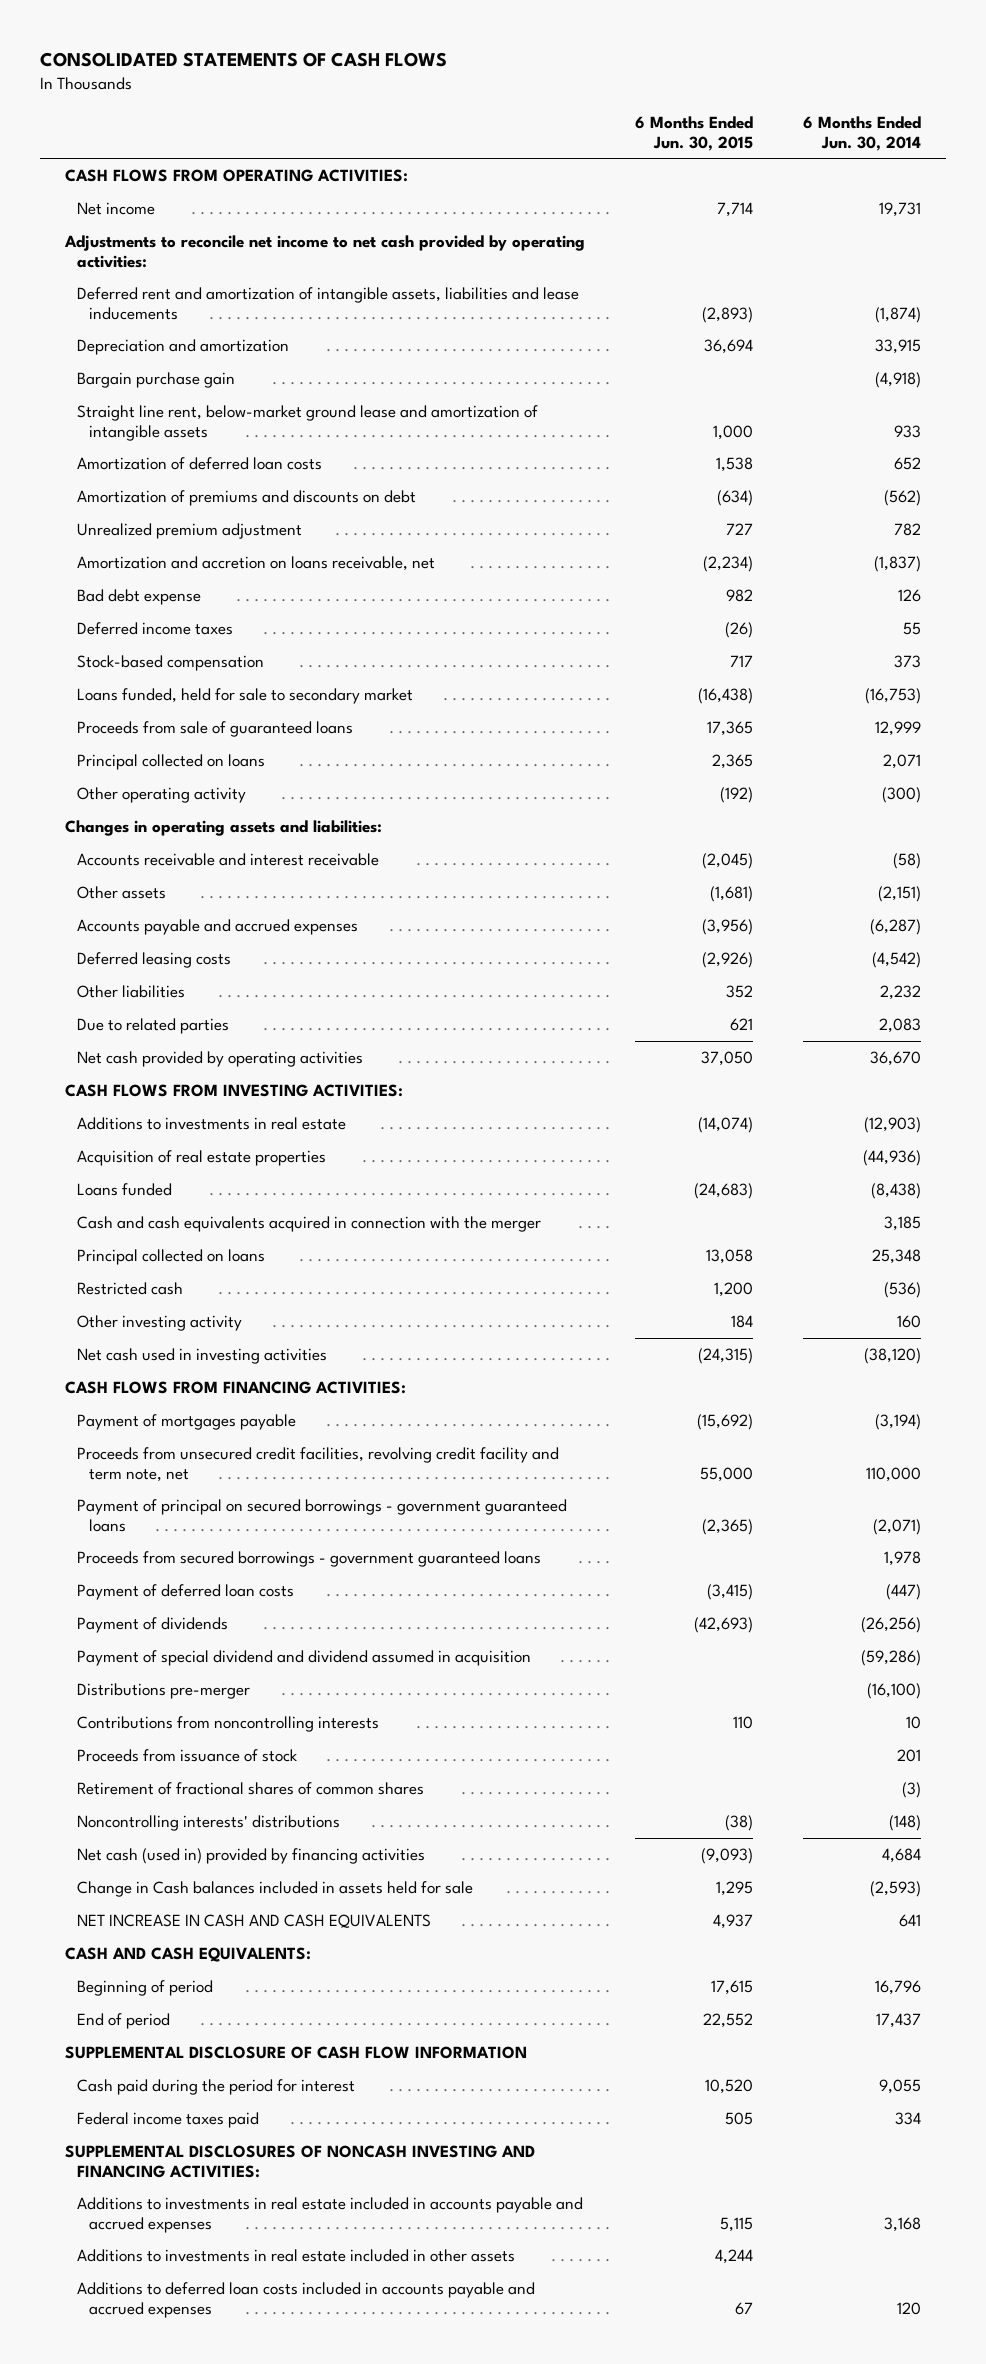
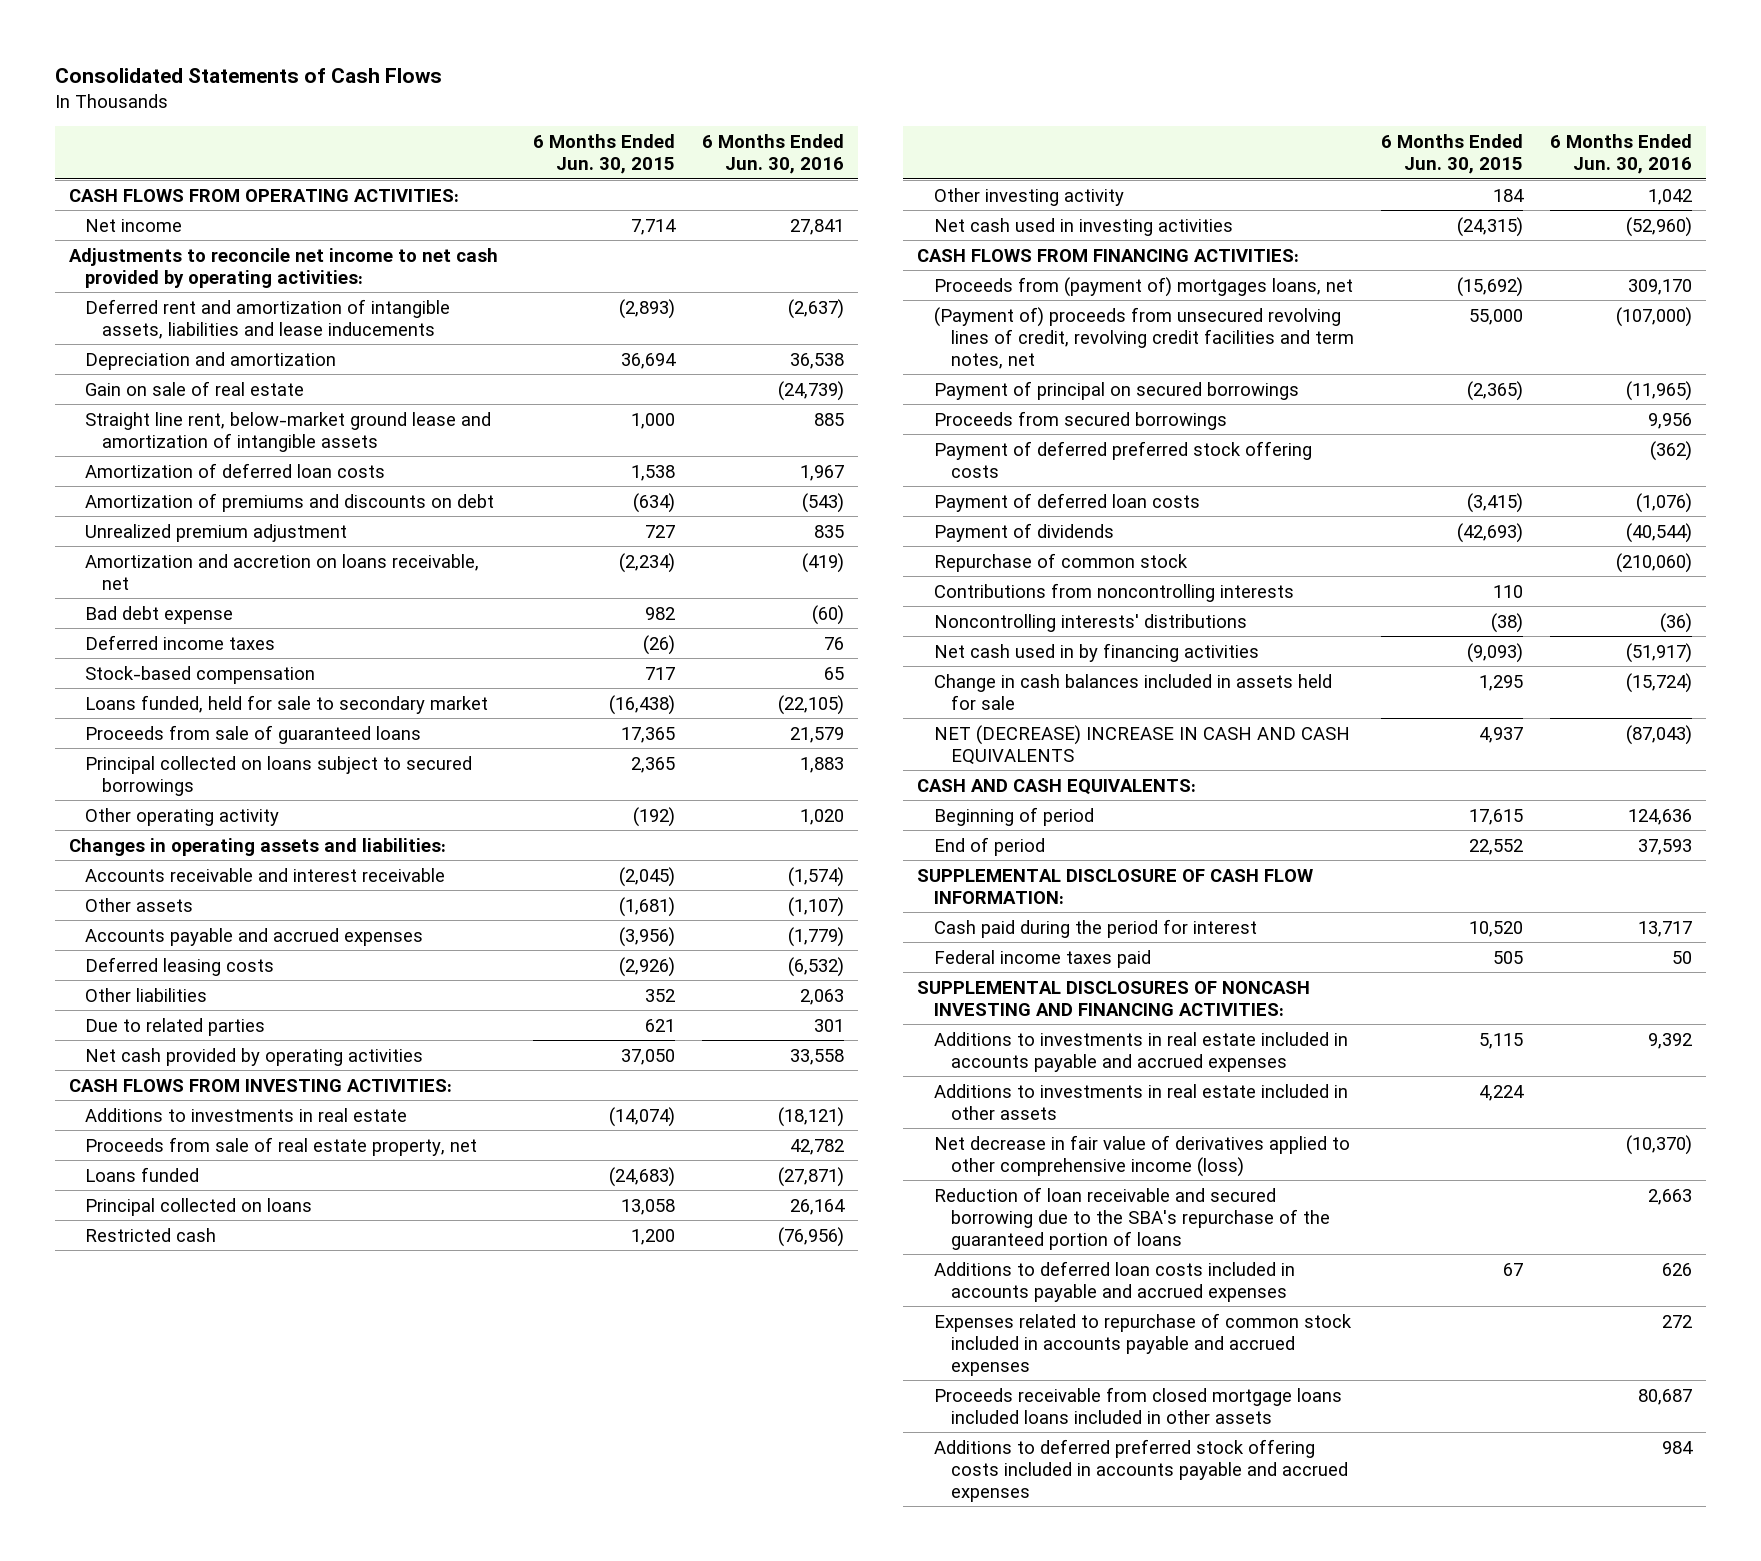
[39,52,447,68] CONSOLIDATED STATEMENTS OF CASH FLOWS -> [55,68,443,84] Consolidated Statements of Cash Flows
[803,115,922,151] 6 Months Ended Jun. 30, 2014 -> none
none -> [702,133,845,174] 6 Months Ended Jun. 30, 2016
[76,371,235,388] Bargain purchase gain -> none
none -> [85,380,305,396] Gain on sale of real estate
[76,753,265,770] Principal collected on loans -> [85,755,473,796] Principal collected on loans subject to secured borrowings
[76,1149,326,1166] Acquisition of real estate properties -> none
none -> [85,1136,478,1156] Proceeds from sale of real estate property, net
[76,1215,541,1232] Cash and cash equivalents acquired in connection with the merger -> none
[76,1413,296,1430] Payment of mortgages payable -> [933,276,1353,297] Proceeds from (payment of) mortgages loans, net
[76,1446,559,1482] Proceeds from unsecured credit facilities, revolving credit facility and term note, net -> [933,306,1354,369] (Payment of) proceeds from unsecured revolving lines of credit, revolving credit facilities and term notes, net
[76,1498,567,1532] Payment of principal on secured borrowings - government guaranteed loans -> [933,380,1299,400] Payment of principal on secured borrowings
[76,1550,541,1567] Proceeds from secured borrowings - government guaranteed loans -> [933,410,1227,430] Proceeds from secured borrowings
none -> [933,440,1312,478] Payment of deferred preferred stock offering costs
[76,1649,531,1666] Payment of special dividend and dividend assumed in acquisition -> none
[76,1682,250,1699] Distributions pre-merger -> none
none -> [933,552,1188,572] Repurchase of common stock
[76,1748,297,1762] Proceeds from issuance of stock -> none
[76,1781,424,1795] Retirement of fractional shares of common shares -> none
[76,1847,425,1864] Net cash (used in) provided by financing activities -> [933,642,1259,662] Net cash used in by financing activities
[76,1880,473,1897] Change in Cash balances included in assets held for sale -> [933,673,1332,710] Change in cash balances included in assets held for sale
[76,1913,431,1928] NET INCREASE IN CASH AND CASH EQUIVALENTS -> [933,724,1350,765] NET (DECREASE) INCREASE IN CASH AND CASH EQUIVALENTS
[64,2045,527,2059] SUPPLEMENTAL DISCLOSURE OF CASH FLOW INFORMATION -> [917,868,1314,904] SUPPLEMENTAL DISCLOSURE OF CASH FLOW INFORMATION:
[715,2248,754,2264] 4,244 -> [1479,1084,1525,1101] 4,224
none -> [933,1134,1350,1177] Net decrease in fair value of derivatives applied to other comprehensive income (loss)
none -> [933,1186,1330,1250] Reduction of loan receivable and secured borrowing due to the SBA's repurchase of the guaranteed portion of loans
none -> [933,1312,1352,1376] Expenses related to repurchase of common stock included in accounts payable and accrued expenses
none -> [933,1386,1342,1424] Proceeds receivable from closed mortgage loans included loans included in other assets
none -> [933,1438,1348,1502] Additions to deferred preferred stock offering costs included in accounts payable and accrued expenses

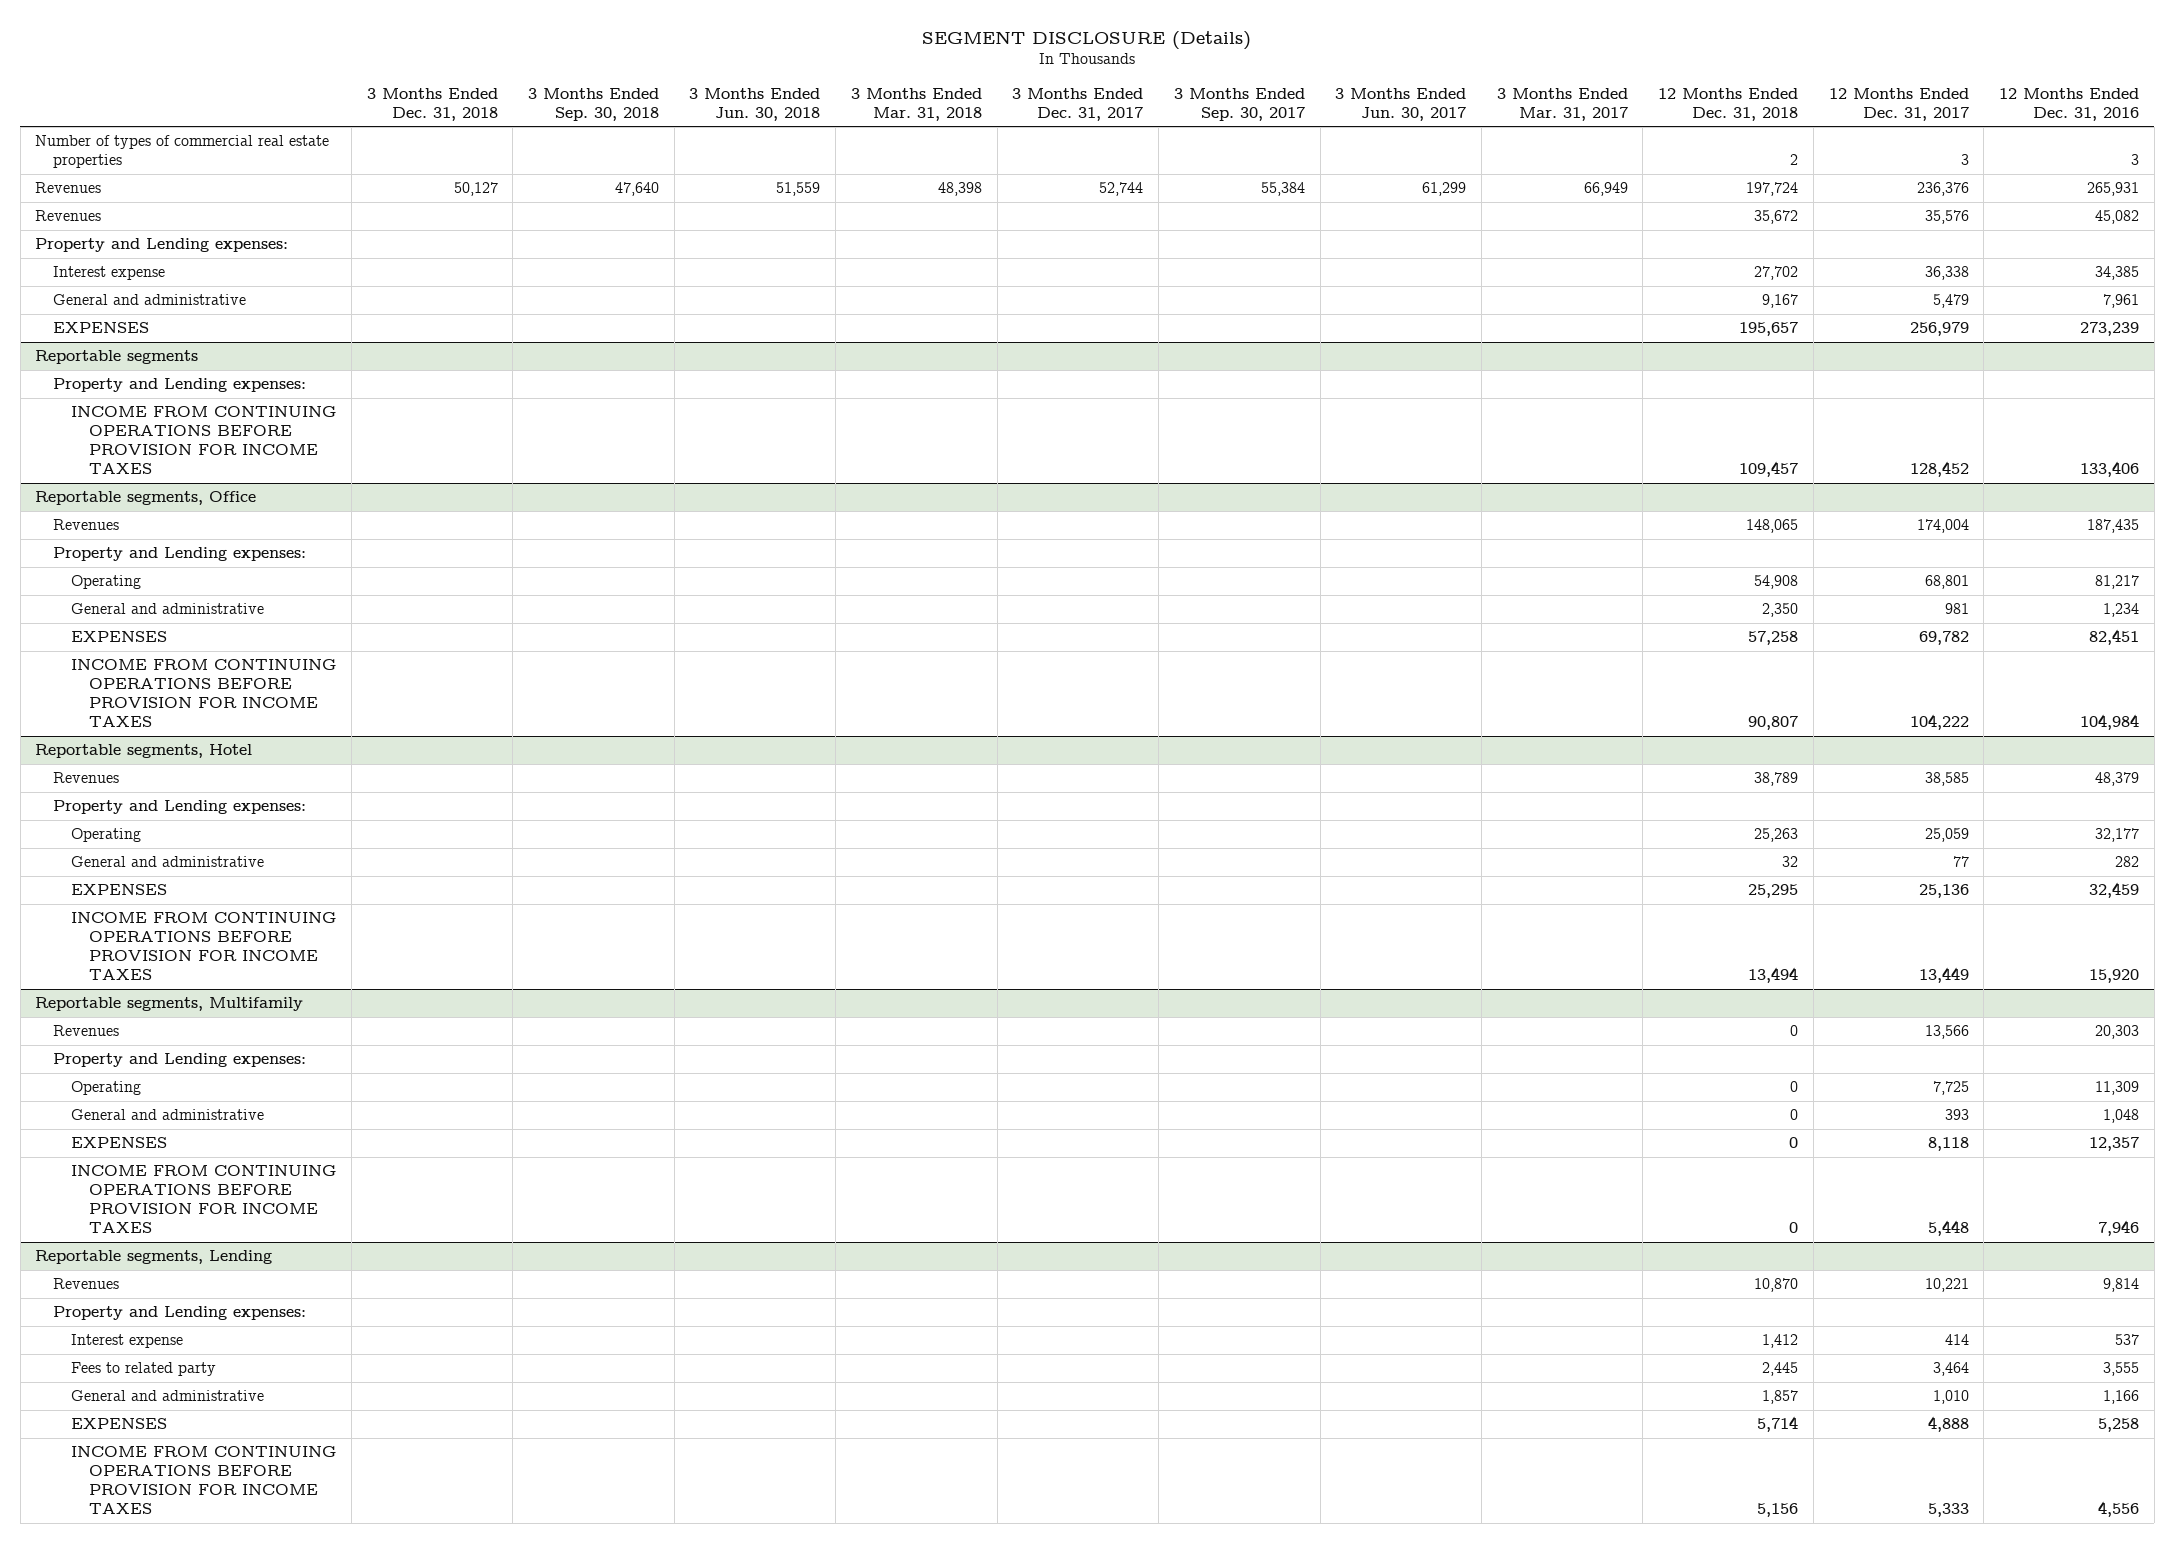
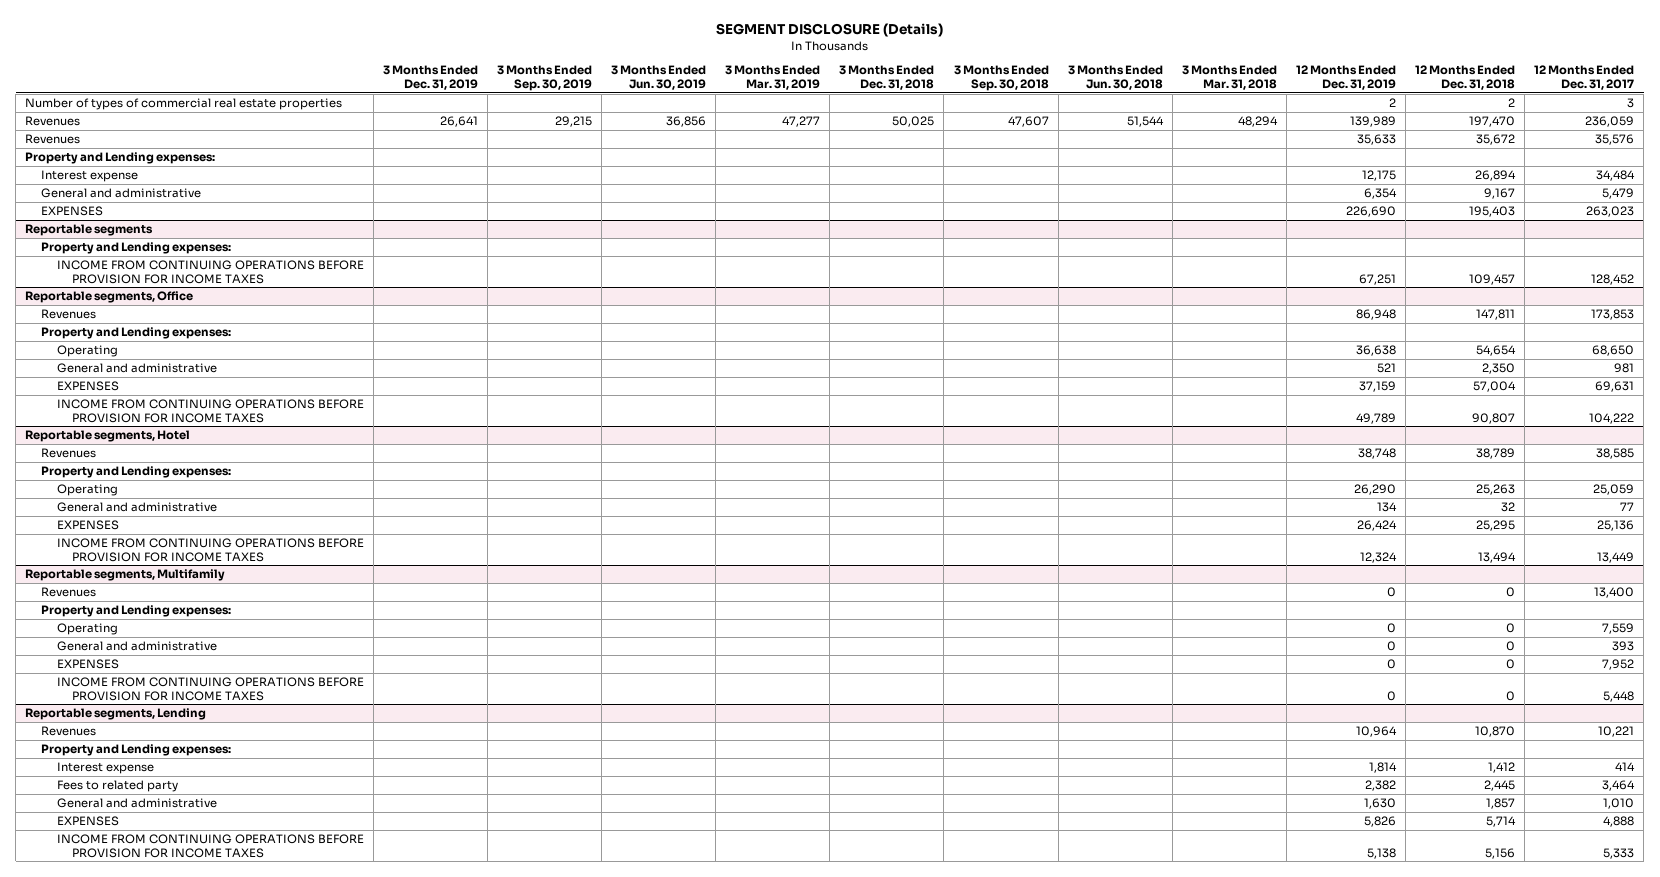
[1012,87,1144,121] 3 Months Ended Dec. 31, 2017 -> none
[1173,87,1305,121] 3 Months Ended Sep. 30, 2017 -> none
[1335,87,1467,121] 3 Months Ended Jun. 30, 2017 -> none
[1496,87,1628,121] 3 Months Ended Mar. 31, 2017 -> none
[1998,87,2139,121] 12 Months Ended Dec. 31, 2016 -> none
none -> [382,65,478,90] 3 Months Ended Dec. 31, 2019
none -> [496,65,592,91] 3 Months Ended Sep. 30, 2019
none -> [611,65,707,90] 3 Months Ended Jun. 30, 2019
none -> [725,65,821,90] 3 Months Ended Mar. 31, 2019
none -> [1296,65,1397,90] 12 Months Ended Dec. 31, 2019
[453,182,498,197] 50,127 -> [892,116,935,128] 50,025
[615,182,660,197] 47,640 -> [1007,116,1049,128] 47,607
[776,182,821,197] 51,559 -> [1126,116,1164,128] 51,544
[937,182,982,197] 48,398 -> [1237,116,1278,128] 48,294
[1746,182,1799,197] 197,724 -> [1469,116,1516,128] 197,470
[1916,182,1969,197] 236,376 -> [1585,116,1635,128] 236,059
[1754,266,1799,281] 27,702 -> [1475,170,1517,182] 26,894
[1924,266,1969,281] 36,338 -> [1596,170,1636,182] 34,484
[1739,322,1799,337] 195,657 -> [1469,206,1516,218] 195,403
[1909,322,1969,337] 256,979 -> [1586,206,1635,218] 263,023
[1746,519,1799,534] 148,065 -> [1476,309,1516,321] 147,811
[1916,519,1969,534] 174,004 -> [1591,309,1635,321] 173,853
[1754,575,1799,590] 54,908 -> [1476,345,1517,357] 54,654
[1924,575,1969,590] 68,801 -> [1592,345,1635,357] 68,650
[1748,631,1799,646] 57,258 -> [1473,381,1517,393] 57,004
[1918,631,1969,646] 69,782 -> [1595,381,1635,393] 69,631
[1924,1025,1969,1040] 13,566 -> [1594,587,1635,599] 13,400
[1932,1081,1969,1096] 7,725 -> [1602,623,1635,635] 7,559
[1927,1137,1969,1152] 8,118 -> [1602,659,1635,671] 7,952

